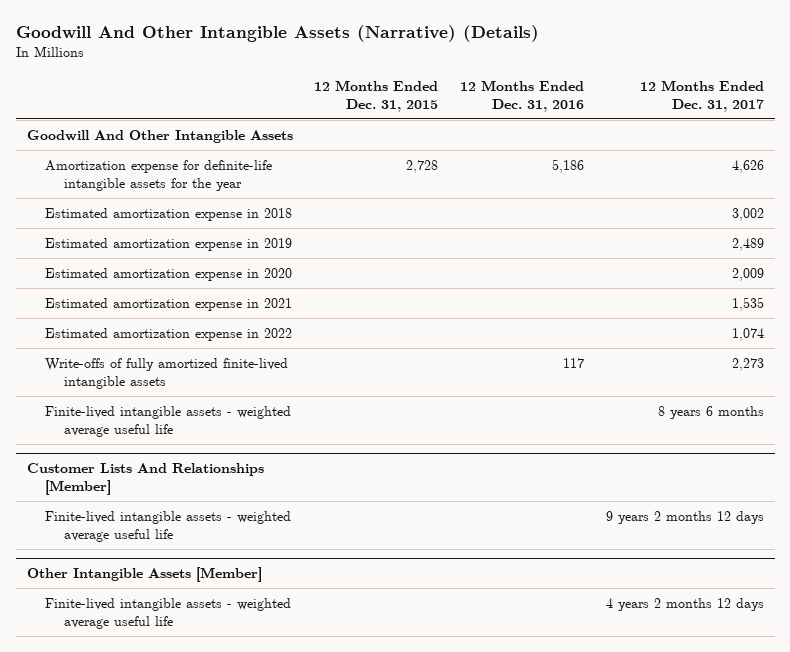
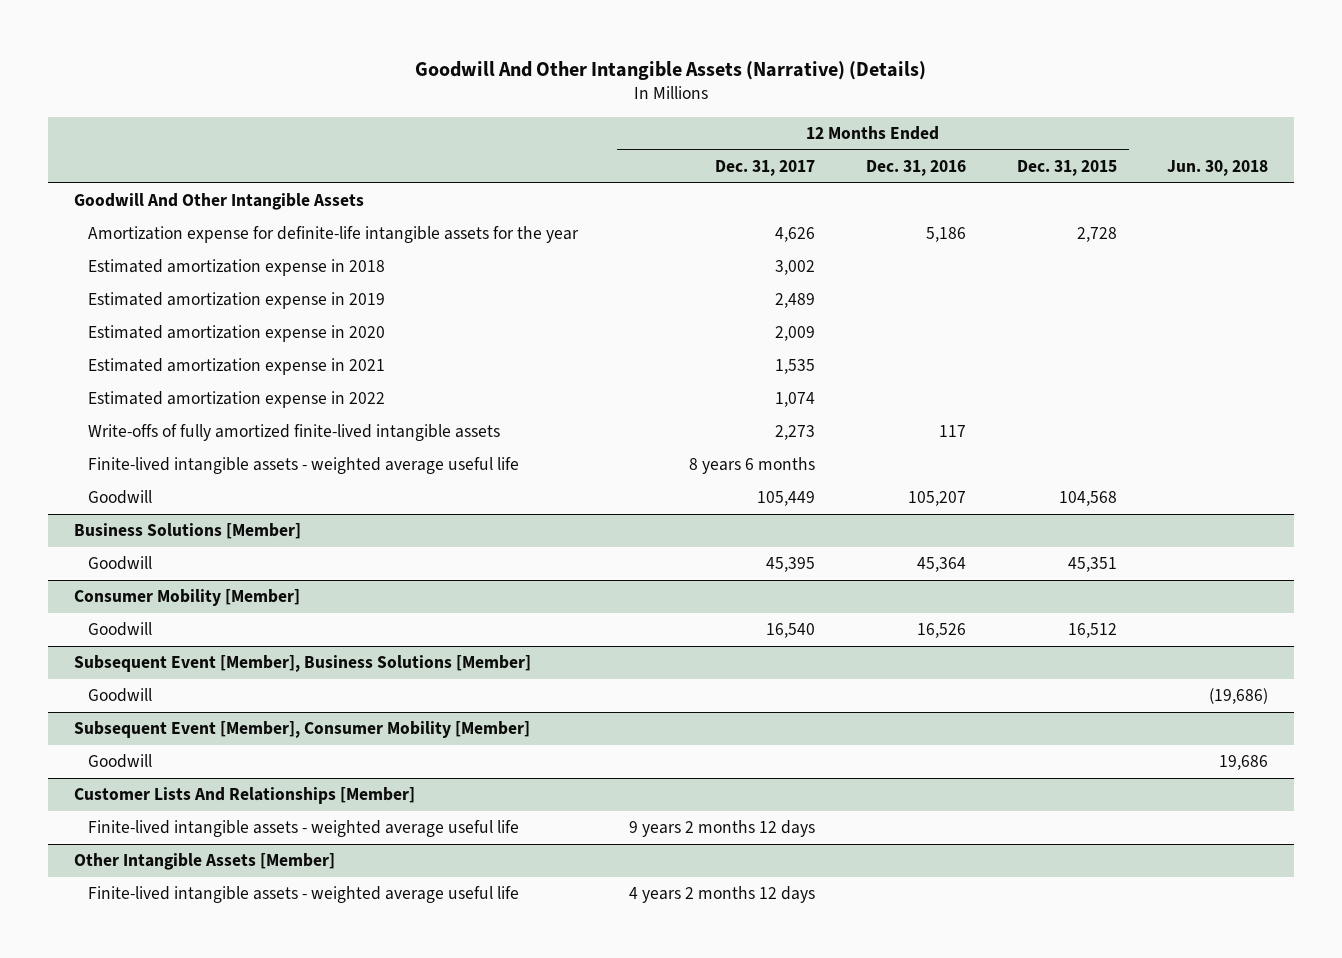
none -> [1167,160,1269,177] Jun. 30, 2018
none -> [88,490,153,505] Goodwill
none -> [73,523,301,540] Business Solutions [Member]
none -> [88,556,153,571] Goodwill
none -> [73,589,300,607] Consumer Mobility [Member]
none -> [88,622,153,637] Goodwill
none -> [73,655,531,673] Subsequent Event [Member], Business Solutions [Member]
none -> [88,688,153,703] Goodwill
none -> [73,721,530,739] Subsequent Event [Member], Consumer Mobility [Member]
none -> [88,754,153,769] Goodwill

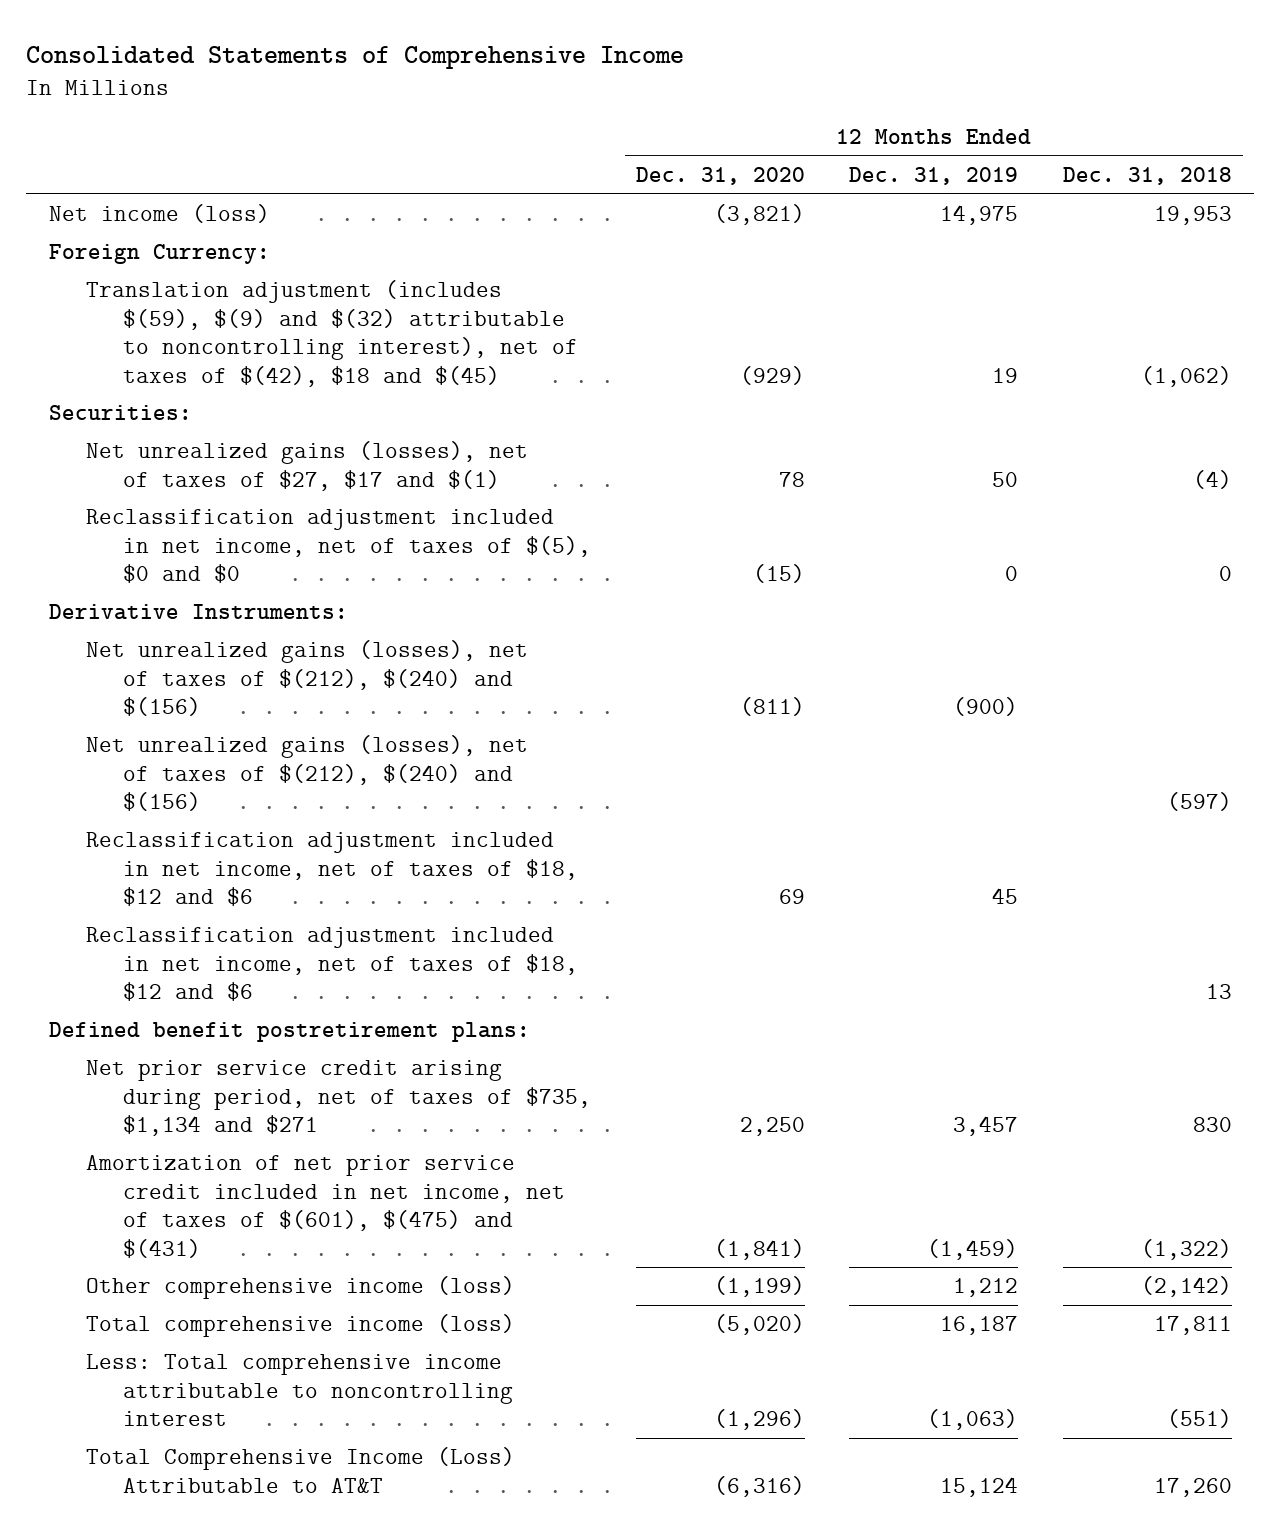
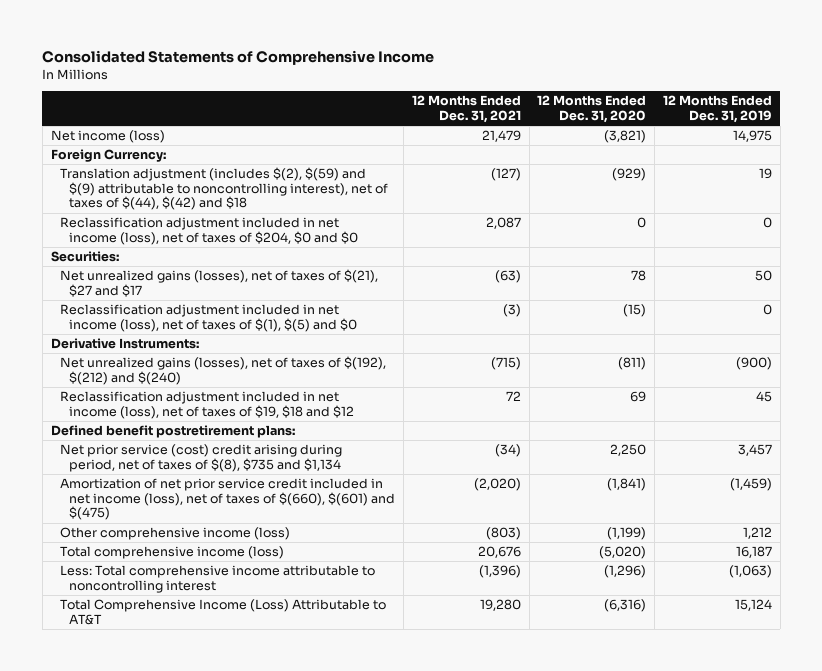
[1063,166,1233,185] Dec. 31, 2018 -> none
none -> [411,95,521,124] 12 Months Ended Dec. 31, 2021
[85,279,579,387] Translation adjustment (includes $(59), $(9) and $(32) attributable to noncontrolling interest), net of taxes of $(42), $18 and $(45) -> [59,167,389,211] Translation adjustment (includes $(2), $(59) and $(9) attributable to noncontrolling interest), net of taxes of $(44), $(42) and $18
none -> [59,217,359,245] Reclassification adjustment included in net income (loss), net of taxes of $204, $0 and $0
[85,440,528,491] Net unrealized gains (losses), net of taxes of $27, $17 and $(1) -> [59,269,378,297] Net unrealized gains (losses), net of taxes of $(21), $27 and $17
[85,508,592,584] Reclassification adjustment included in net income, net of taxes of $(5), $0 and $0 -> [59,304,358,332] Reclassification adjustment included in net income (loss), net of taxes of $(1), $(5) and $0
[85,734,528,812] Net unrealized gains (losses), net of taxes of $(212), $(240) and $(156) -> none
[85,926,579,1002] Reclassification adjustment included in net income, net of taxes of $18, $12 and $6 -> none
[85,639,528,717] Net unrealized gains (losses), net of taxes of $(212), $(240) and $(156) -> [59,356,386,385] Net unrealized gains (losses), net of taxes of $(192), $(212) and $(240)
[85,831,579,907] Reclassification adjustment included in net income, net of taxes of $18, $12 and $6 -> [59,391,355,419] Reclassification adjustment included in net income (loss), net of taxes of $19, $18 and $12
[85,1059,592,1137] Net prior service credit arising during period, net of taxes of $735, $1,134 and $271 -> [59,444,342,472] Net prior service (cost) credit arising during period, net of taxes of $(8), $735 and $1,134
[85,1154,566,1258] Amortization of net prior service credit included in net income, net of taxes of $(601), $(475) and $(431) -> [59,478,396,521] Amortization of net prior service credit included in net income (loss), net of taxes of $(660), $(601) and $(475)

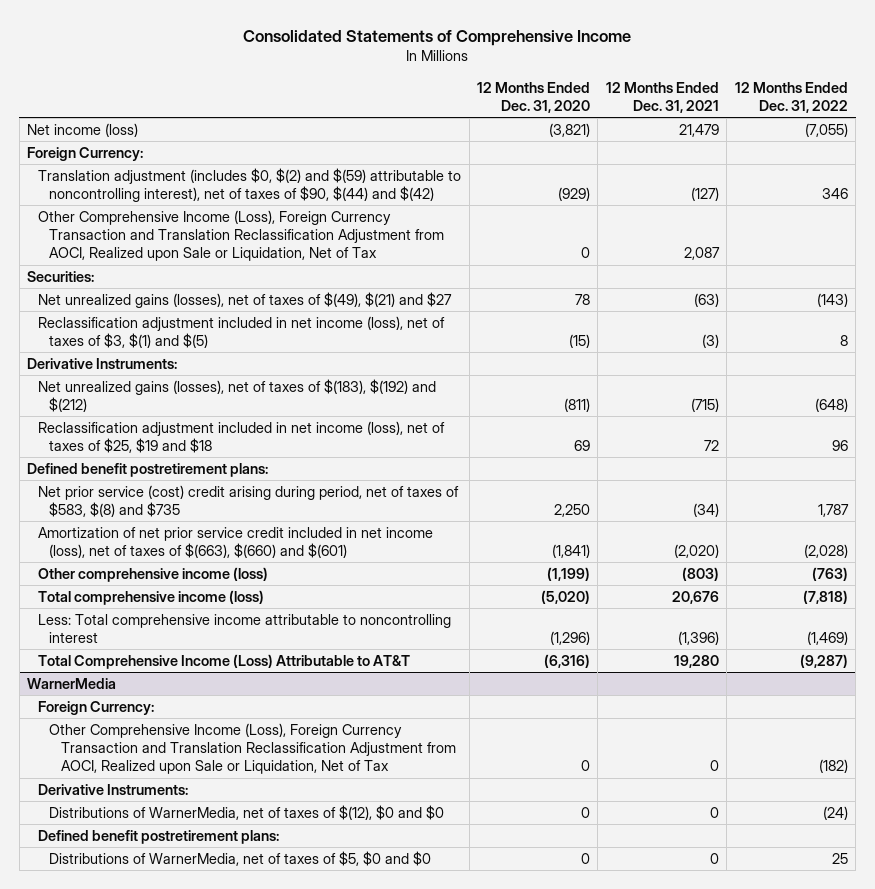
[662,95,772,124] 12 Months Ended Dec. 31, 2019 -> none
none -> [734,81,848,114] 12 Months Ended Dec. 31, 2022
[59,167,389,211] Translation adjustment (includes $(2), $(59) and $(9) attributable to noncontrolling interest), net of taxes of $(44), $(42) and $18 -> [38,167,462,203] Translation adjustment (includes $0, $(2) and $(59) attributable to noncontrolling interest), net of taxes of $90, $(44) and $(42)
[59,217,359,245] Reclassification adjustment included in net income (loss), net of taxes of $204, $0 and $0 -> [38,209,445,262] Other Comprehensive Income (Loss), Foreign Currency Transaction and Translation Reclassification Adjustment from AOCI, Realized upon Sale or Liquidation, Net of Tax
[59,269,378,297] Net unrealized gains (losses), net of taxes of $(21), $27 and $17 -> [38,291,453,308] Net unrealized gains (losses), net of taxes of $(49), $(21) and $27
[59,304,358,332] Reclassification adjustment included in net income (loss), net of taxes of $(1), $(5) and $0 -> [38,315,446,349] Reclassification adjustment included in net income (loss), net of taxes of $3, $(1) and $(5)
[59,356,386,385] Net unrealized gains (losses), net of taxes of $(192), $(212) and $(240) -> [38,378,437,413] Net unrealized gains (losses), net of taxes of $(183), $(192) and $(212)
[59,391,355,419] Reclassification adjustment included in net income (loss), net of taxes of $19, $18 and $12 -> [38,420,446,454] Reclassification adjustment included in net income (loss), net of taxes of $25, $19 and $18
[59,444,342,472] Net prior service (cost) credit arising during period, net of taxes of $(8), $735 and $1,134 -> [38,484,460,518] Net prior service (cost) credit arising during period, net of taxes of $583, $(8) and $735
[59,478,396,521] Amortization of net prior service credit included in net income (loss), net of taxes of $(660), $(601) and $(475) -> [38,526,434,559] Amortization of net prior service credit included in net income (loss), net of taxes of $(663), $(660) and $(601)
none -> [27,677,117,689] WarnerMedia
none -> [38,700,155,715] Foreign Currency:
none -> [49,722,456,775] Other Comprehensive Income (Loss), Foreign Currency Transaction and Translation Reclassification Adjustment from AOCI, Realized upon Sale or Liquidation, Net of Tax
none -> [38,783,189,795] Derivative Instruments:
none -> [49,804,445,820] Distributions of WarnerMedia, net of taxes of $(12), $0 and $0
none -> [38,829,280,844] Defined benefit postretirement plans:
none -> [49,850,432,866] Distributions of WarnerMedia, net of taxes of $5, $0 and $0

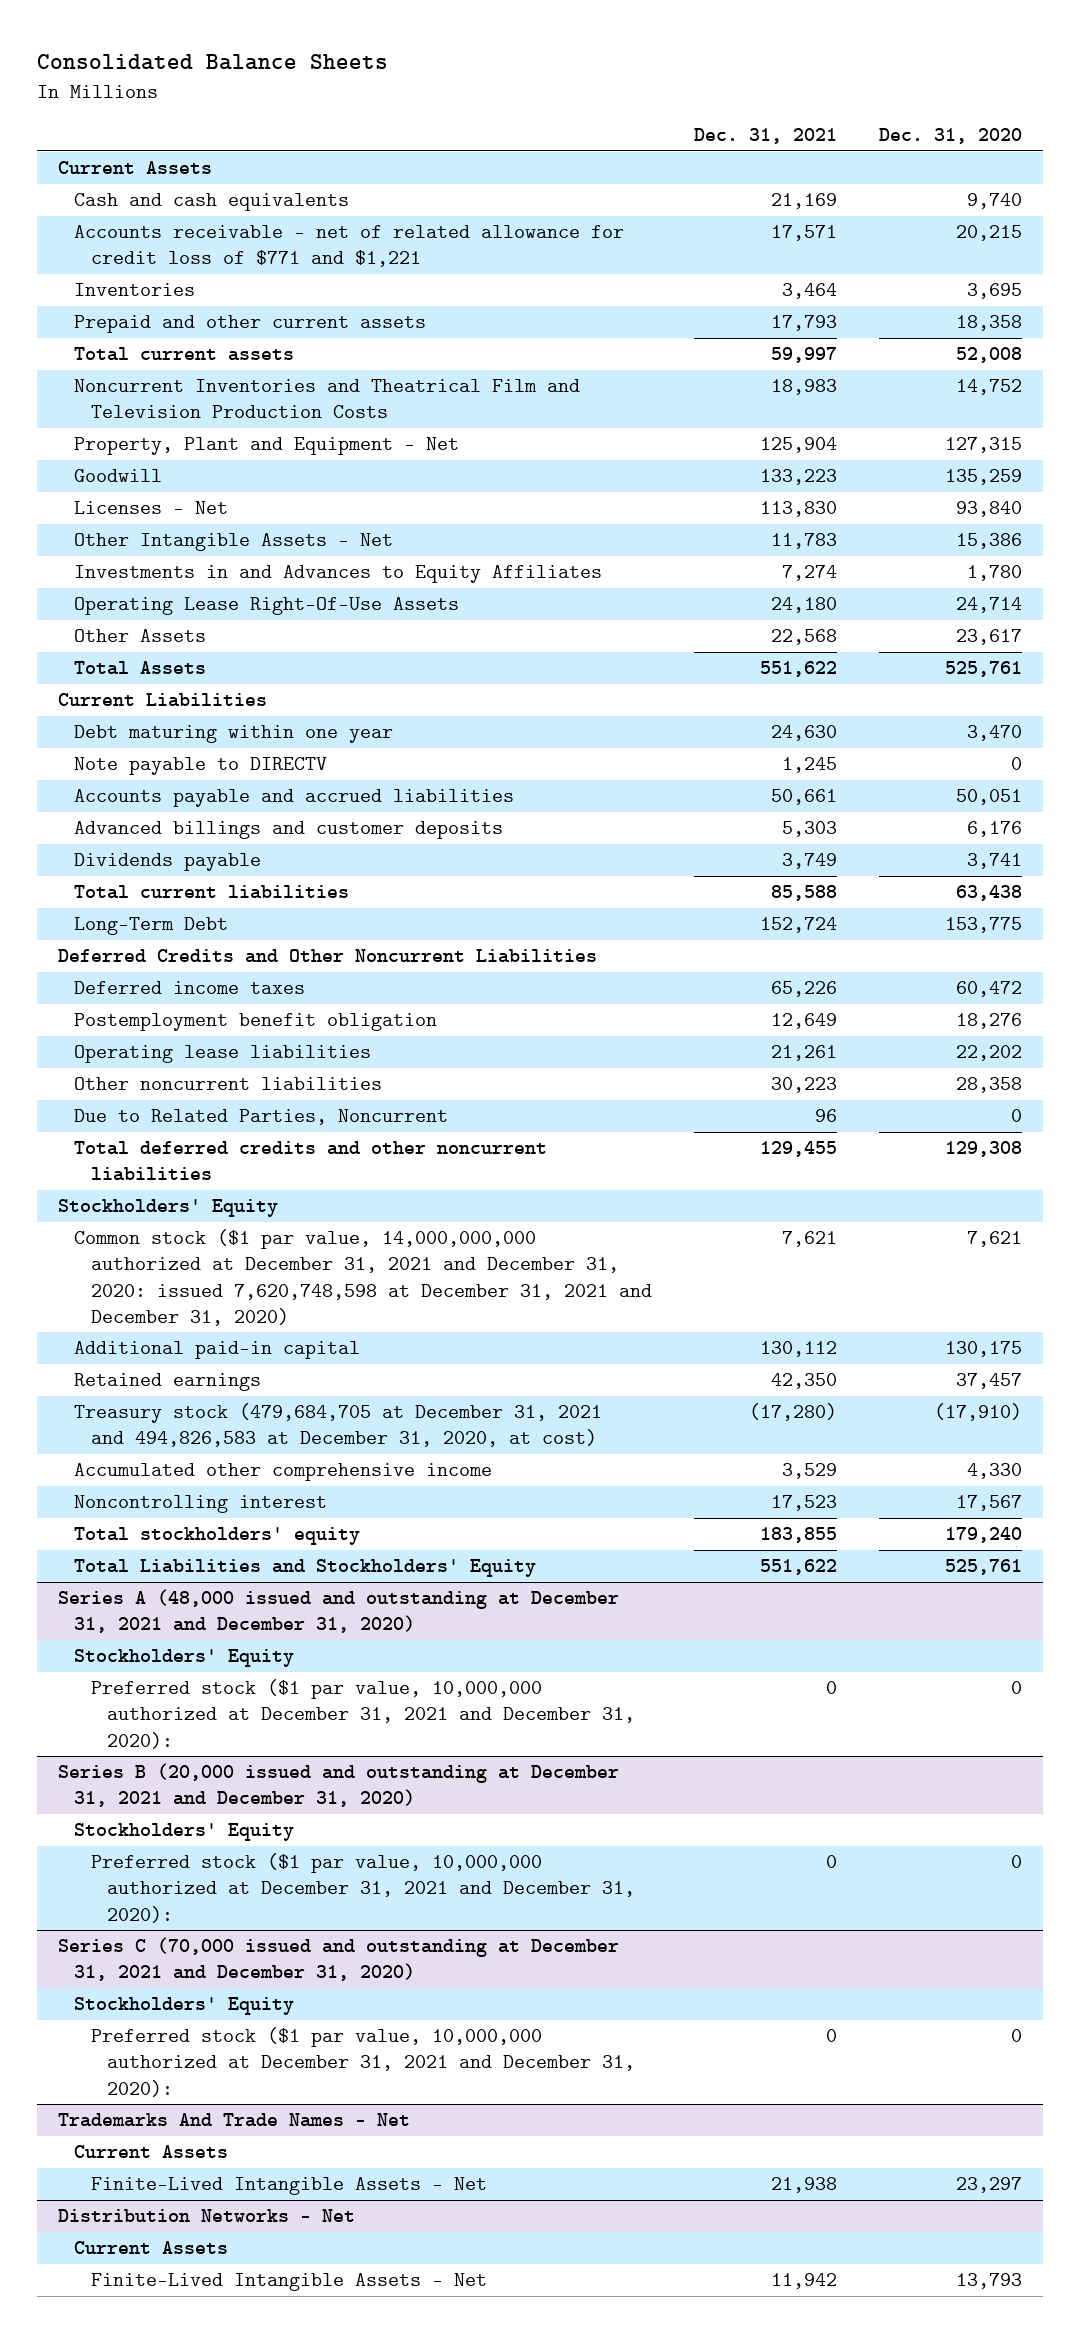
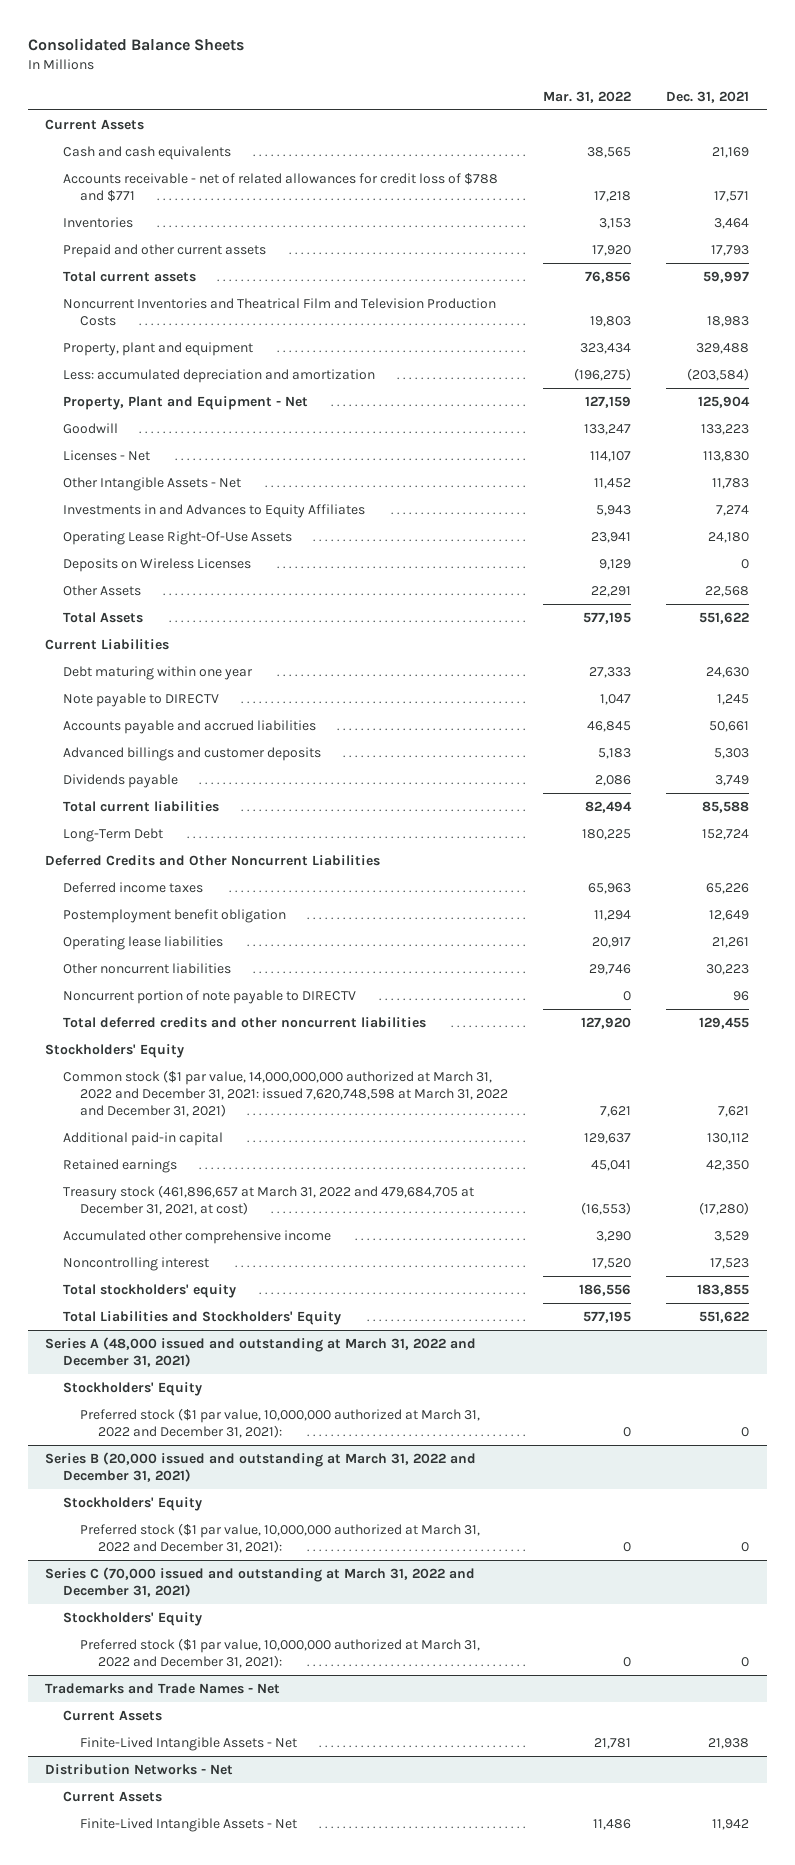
[878,128,1022,145] Dec. 31, 2020 -> none
none -> [543,90,632,103] Mar. 31, 2022
[74,225,625,268] Accounts receivable - net of related allowance for credit loss of $771 and $1,221 -> [62,172,498,202] Accounts receivable - net of related allowances for credit loss of $788 and $771
none -> [62,341,253,356] Property, plant and equipment
none -> [62,368,375,383] Less: accumulated depreciation and amortization
none -> [62,557,251,572] Deposits on Wireless Licenses
[74,1109,449,1126] Due to Related Parties, Noncurrent -> [62,989,356,1004] Noncurrent portion of note payable to DIRECTV
[74,1229,652,1326] Common stock ($1 par value, 14,000,000,000 authorized at December 31, 2021 and December 31, 2020: issued 7,620,748,598 at December 31, 2021 and December 31, 2020) -> [62,1069,509,1117] Common stock ($1 par value, 14,000,000,000 authorized at March 31, 2022 and December 31, 2021: issued 7,620,748,598 at March 31, 2022 and December 31, 2021)
[74,1403,603,1448] Treasury stock (479,684,705 at December 31, 2021 and 494,826,583 at December 31, 2020, at cost) -> [62,1184,474,1215] Treasury stock (461,896,657 at March 31, 2022 and 479,684,705 at December 31, 2021, at cost)
[57,1589,619,1634] Series A (48,000 issued and outstanding at December 31, 2021 and December 31, 2020) -> [45,1336,477,1367] Series A (48,000 issued and outstanding at March 31, 2022 and December 31, 2021)
[90,1679,636,1749] Preferred stock ($1 par value, 10,000,000 authorized at December 31, 2021 and December 31, 2020): -> [80,1407,481,1438] Preferred stock ($1 par value, 10,000,000 authorized at March 31, 2022 and December 31, 2021):
[57,1763,619,1808] Series B (20,000 issued and outstanding at December 31, 2021 and December 31, 2020) -> [45,1451,477,1482] Series B (20,000 issued and outstanding at March 31, 2022 and December 31, 2021)
[90,1853,636,1923] Preferred stock ($1 par value, 10,000,000 authorized at December 31, 2021 and December 31, 2020): -> [80,1522,481,1553] Preferred stock ($1 par value, 10,000,000 authorized at March 31, 2022 and December 31, 2021):
[57,1937,619,1982] Series C (70,000 issued and outstanding at December 31, 2021 and December 31, 2020) -> [45,1566,476,1597] Series C (70,000 issued and outstanding at March 31, 2022 and December 31, 2021)
[90,2027,636,2097] Preferred stock ($1 par value, 10,000,000 authorized at December 31, 2021 and December 31, 2020): -> [80,1637,481,1668] Preferred stock ($1 par value, 10,000,000 authorized at March 31, 2022 and December 31, 2021):
[57,2113,410,2128] Trademarks And Trade Names - Net -> [45,1682,281,1694] Trademarks and Trade Names - Net

